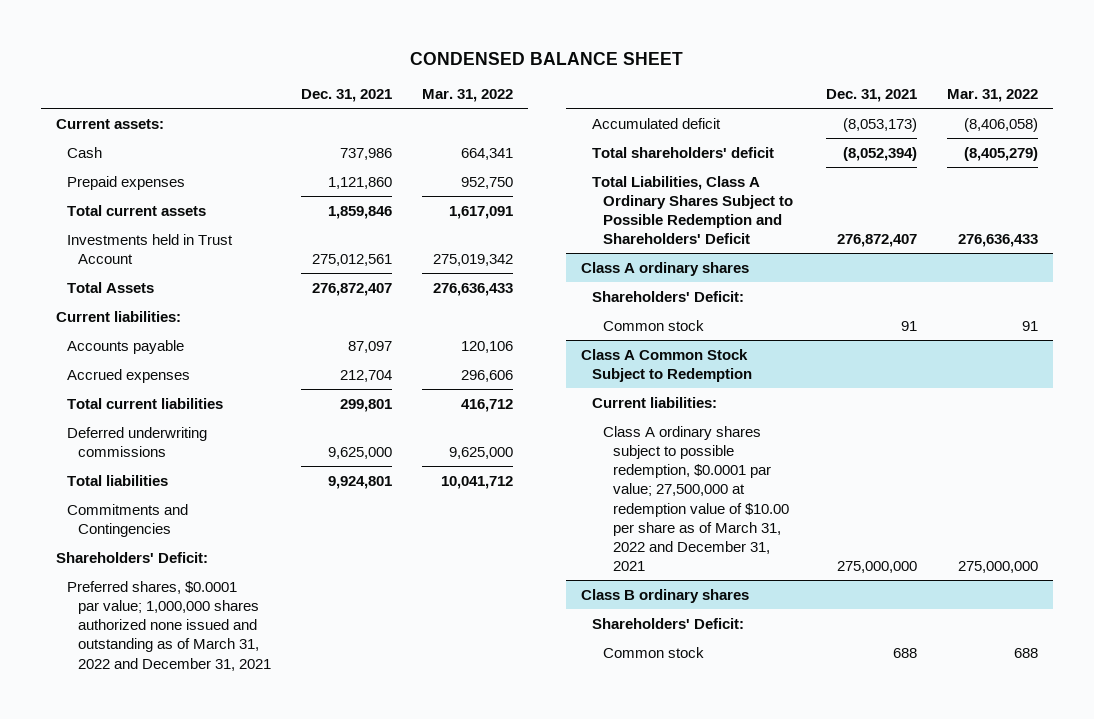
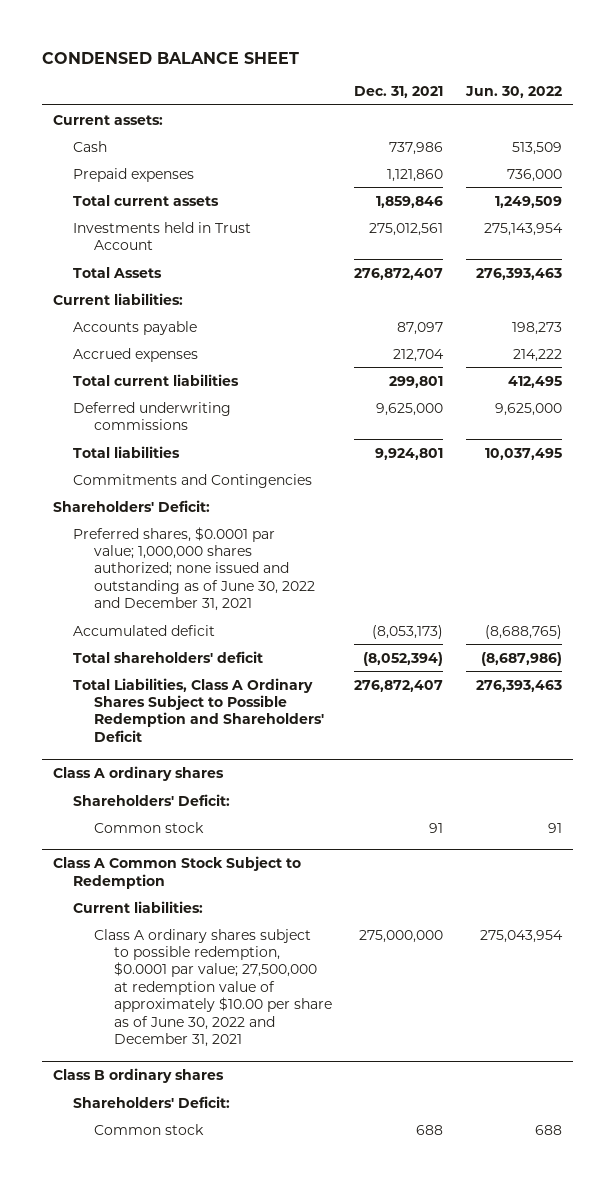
[422,89,514,103] Mar. 31, 2022 -> none
none -> [464,86,562,99] Jun. 30, 2022
[66,580,271,671] Preferred shares, $0.0001 par value; 1,000,000 shares authorized none issued and outstanding as of March 31, 2022 and December 31, 2021 -> [73,526,315,612] Preferred shares, $0.0001 par value; 1,000,000 shares authorized; none issued and outstanding as of June 30, 2022 and December 31, 2021
[602,425,790,572] Class A ordinary shares subject to possible redemption, $0.0001 par value; 27,500,000 at redemption value of $10.00 per share as of March 31, 2022 and December 31, 2021 -> [93,928,332,1048] Class A ordinary shares subject to possible redemption, $0.0001 par value; 27,500,000 at redemption value of approximately $10.00 per share as of June 30, 2022 and December 31, 2021

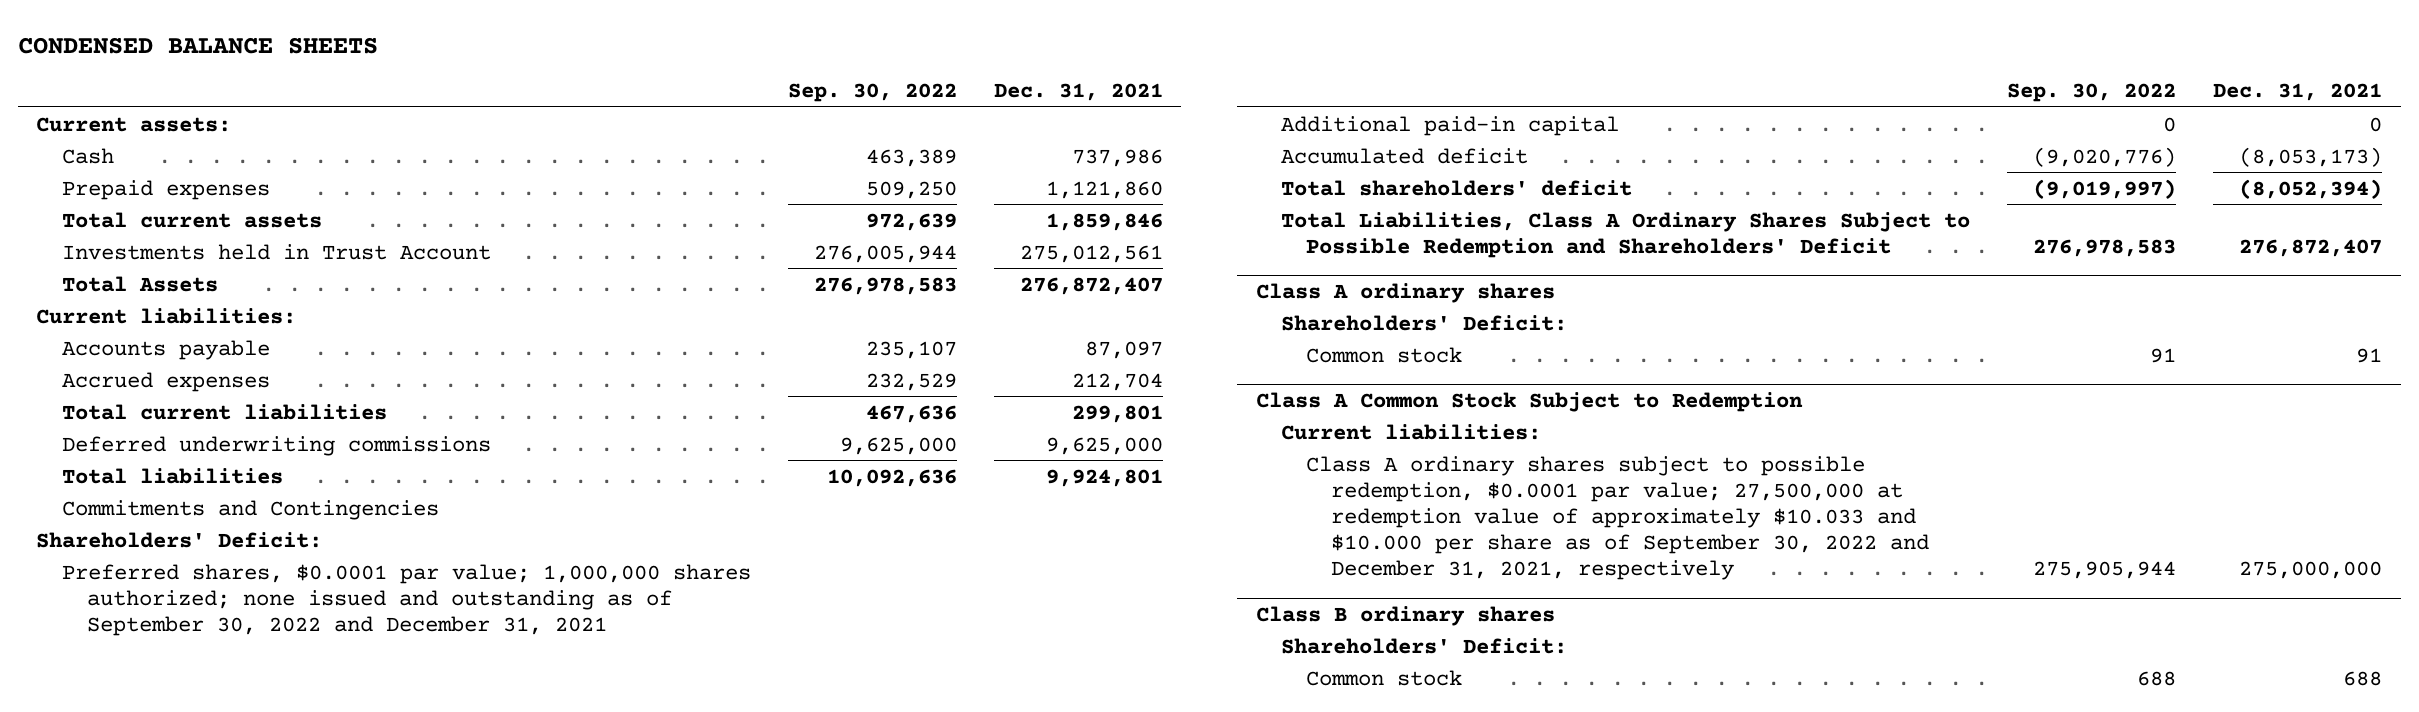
[41,51,299,64] CONDENSED BALANCE SHEET -> [17,36,378,54] CONDENSED BALANCE SHEETS
[464,86,562,99] Jun. 30, 2022 -> none
none -> [787,83,957,103] Sep. 30, 2022
[73,526,315,612] Preferred shares, $0.0001 par value; 1,000,000 shares authorized; none issued and outstanding as of June 30, 2022 and December 31, 2021 -> [61,563,751,636] Preferred shares, $0.0001 par value; 1,000,000 shares authorized; none issued and outstanding as of September 30, 2022 and December 31, 2021
none -> [1280,115,1619,136] Additional paid-in capital
[93,928,332,1048] Class A ordinary shares subject to possible redemption, $0.0001 par value; 27,500,000 at redemption value of approximately $10.00 per share as of June 30, 2022 and December 31, 2021 -> [1305,455,1929,580] Class A ordinary shares subject to possible redemption, $0.0001 par value; 27,500,000 at redemption value of approximately $10.033 and $10.000 per share as of September 30, 2022 and December 31, 2021, respectively

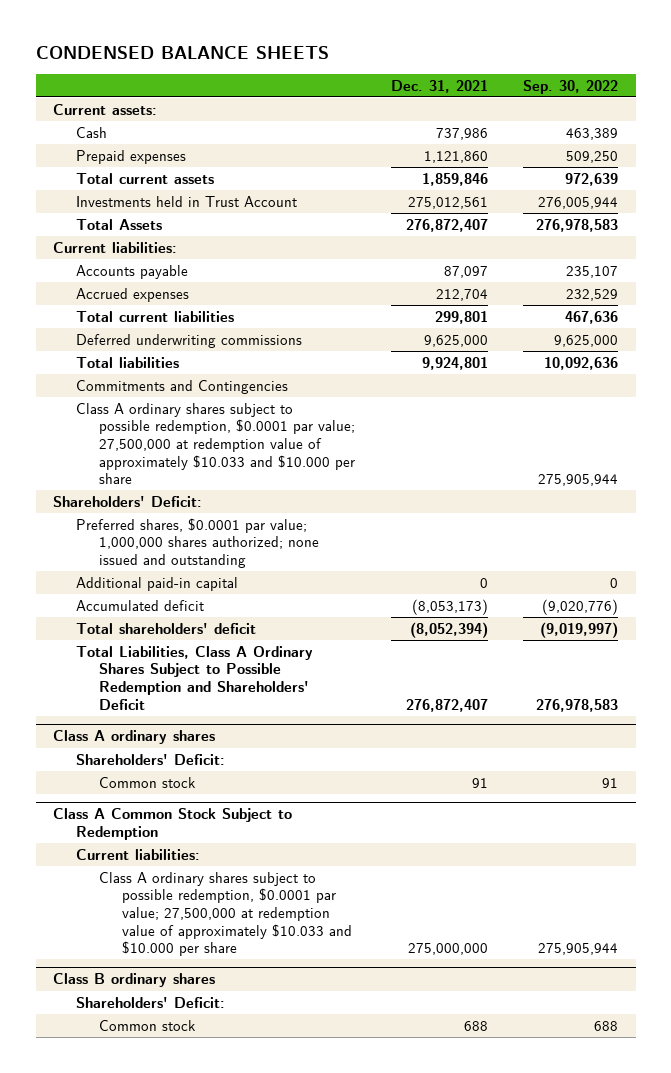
none -> [76,402,356,485] Class A ordinary shares subject to possible redemption, $0.0001 par value; 27,500,000 at redemption value of approximately $10.033 and $10.000 per share
[61,563,751,636] Preferred shares, $0.0001 par value; 1,000,000 shares authorized; none issued and outstanding as of September 30, 2022 and December 31, 2021 -> [76,517,320,568] Preferred shares, $0.0001 par value; 1,000,000 shares authorized; none issued and outstanding
[1305,455,1929,580] Class A ordinary shares subject to possible redemption, $0.0001 par value; 27,500,000 at redemption value of approximately $10.033 and $10.000 per share as of September 30, 2022 and December 31, 2021, respectively -> [99,871,353,957] Class A ordinary shares subject to possible redemption, $0.0001 par value; 27,500,000 at redemption value of approximately $10.033 and $10.000 per share

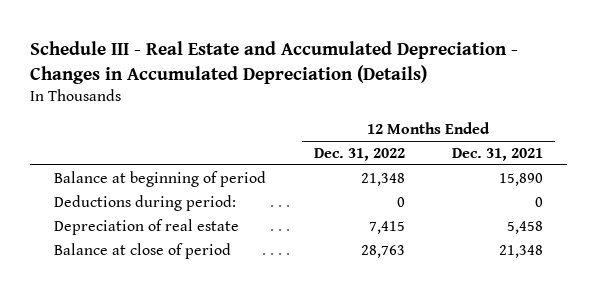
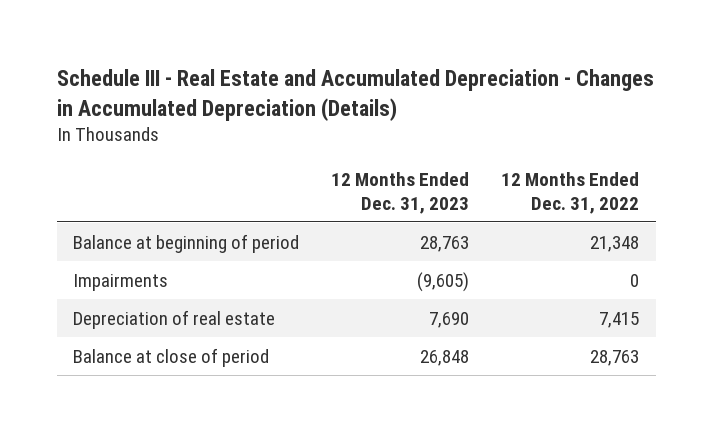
[452,147,544,161] Dec. 31, 2021 -> none
none -> [331,172,470,214] 12 Months Ended Dec. 31, 2023
[54,194,237,211] Deductions during period: -> [73,273,169,291] Impairments

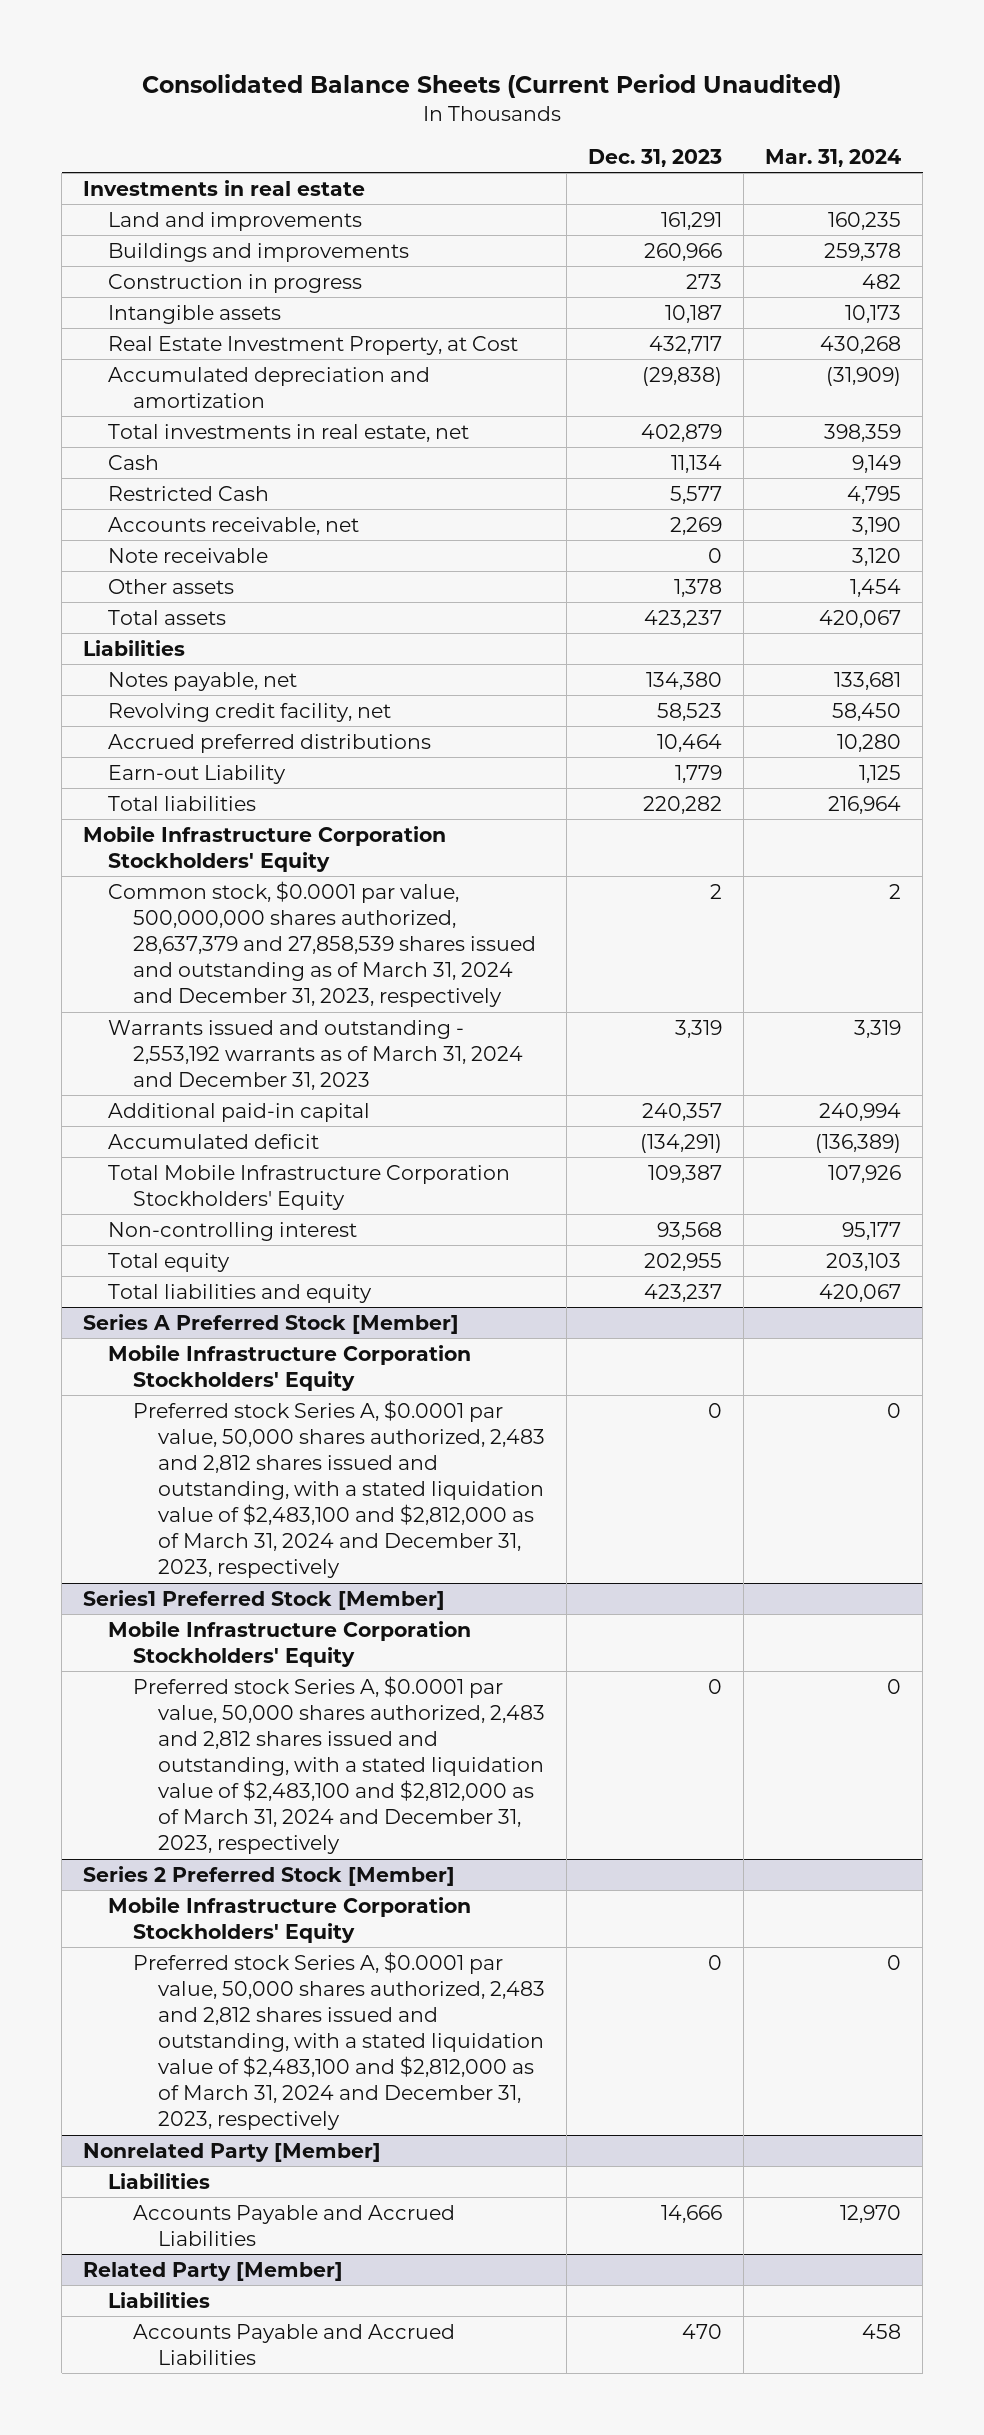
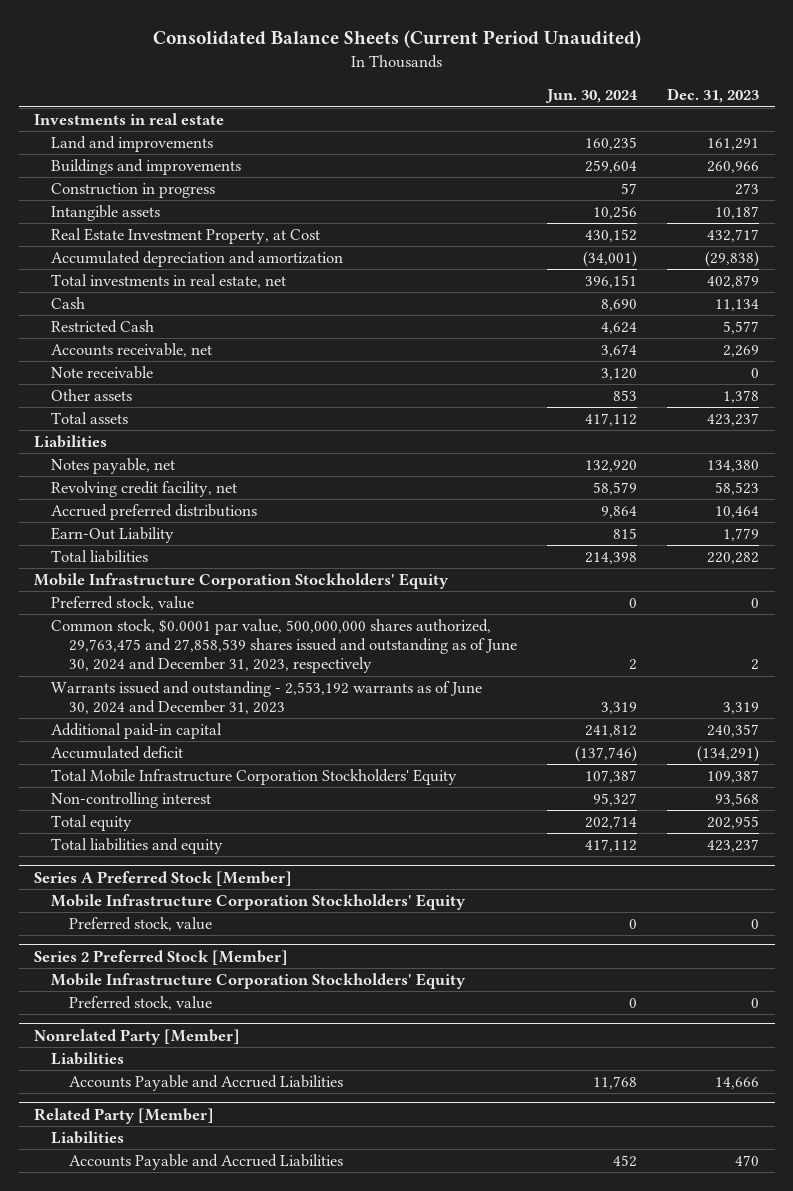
[765,148,902,167] Mar. 31, 2024 -> none
none -> [545,89,639,104] Jun. 30, 2024
[108,764,287,784] Earn-out Liability -> [51,526,175,543] Earn-Out Liability
none -> [51,595,195,610] Preferred stock, value
[108,880,537,1008] Common stock, $0.0001 par value, 500,000,000 shares authorized, 28,637,379 and 27,858,539 shares issued and outstanding as of March 31, 2024 and December 31, 2023, respectively -> [51,618,518,674] Common stock, $0.0001 par value, 500,000,000 shares authorized, 29,763,475 and 27,858,539 shares issued and outstanding as of June 30, 2024 and December 31, 2023, respectively
[108,1019,524,1090] Warrants issued and outstanding - 2,553,192 warrants as of March 31, 2024 and December 31, 2023 -> [51,680,483,715] Warrants issued and outstanding - 2,553,192 warrants as of June 30, 2024 and December 31, 2023
[83,1589,446,1610] Series1 Preferred Stock [Member] -> none
[108,1620,472,1667] Mobile Infrastructure Corporation Stockholders' Equity -> none
[133,1675,546,1855] Preferred stock Series A, $0.0001 par value, 50,000 shares authorized, 2,483 and 2,812 shares issued and outstanding, with a stated liquidation value of $2,483,100 and $2,812,000 as of March 31, 2024 and December 31, 2023, respectively -> none
[133,1399,546,1579] Preferred stock Series A, $0.0001 par value, 50,000 shares authorized, 2,483 and 2,812 shares issued and outstanding, with a stated liquidation value of $2,483,100 and $2,812,000 as of March 31, 2024 and December 31, 2023, respectively -> [69,916,213,931] Preferred stock, value
[133,1951,546,2131] Preferred stock Series A, $0.0001 par value, 50,000 shares authorized, 2,483 and 2,812 shares issued and outstanding, with a stated liquidation value of $2,483,100 and $2,812,000 as of March 31, 2024 and December 31, 2023, respectively -> [69,995,213,1010] Preferred stock, value

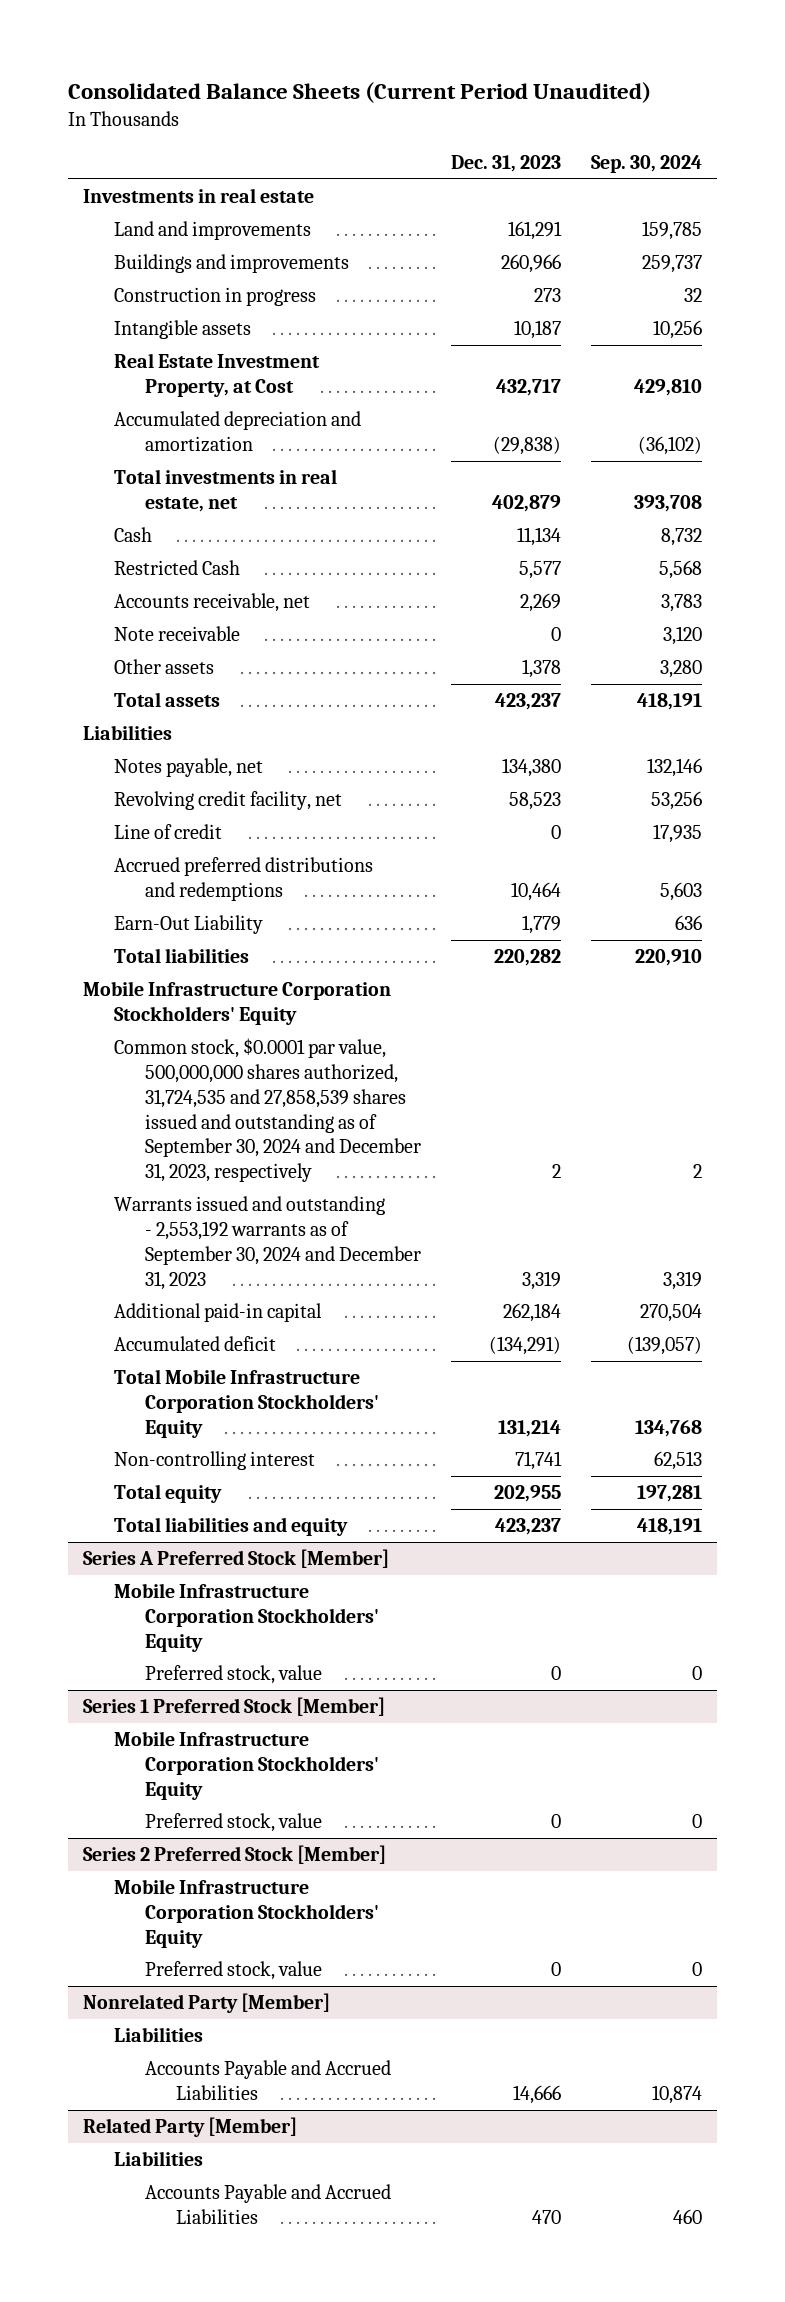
[545,89,639,104] Jun. 30, 2024 -> none
none -> [591,154,703,173] Sep. 30, 2024
none -> [114,824,223,840] Line of credit
[51,503,258,520] Accrued preferred distributions -> [114,857,374,902] Accrued preferred distributions and redemptions
[51,595,195,610] Preferred stock, value -> none
[51,618,518,674] Common stock, $0.0001 par value, 500,000,000 shares authorized, 29,763,475 and 27,858,539 shares issued and outstanding as of June 30, 2024 and December 31, 2023, respectively -> [114,1038,422,1183] Common stock, $0.0001 par value, 500,000,000 shares authorized, 31,724,535 and 27,858,539 shares issued and outstanding as of September 30, 2024 and December 31, 2023, respectively
[51,680,483,715] Warrants issued and outstanding - 2,553,192 warrants as of June 30, 2024 and December 31, 2023 -> [114,1196,422,1290] Warrants issued and outstanding - 2,553,192 warrants as of September 30, 2024 and December 31, 2023
[707,723,760,737] 240,357 -> [503,1303,562,1323] 262,184
[707,769,760,783] 109,387 -> [498,1419,562,1437] 131,214
[715,792,760,806] 93,568 -> [515,1451,563,1471] 71,741
none -> [82,1697,385,1717] Series 1 Preferred Stock [Member]
none -> [114,1731,380,1800] Mobile Infrastructure Corporation Stockholders' Equity
none -> [145,1813,323,1833] Preferred stock, value

